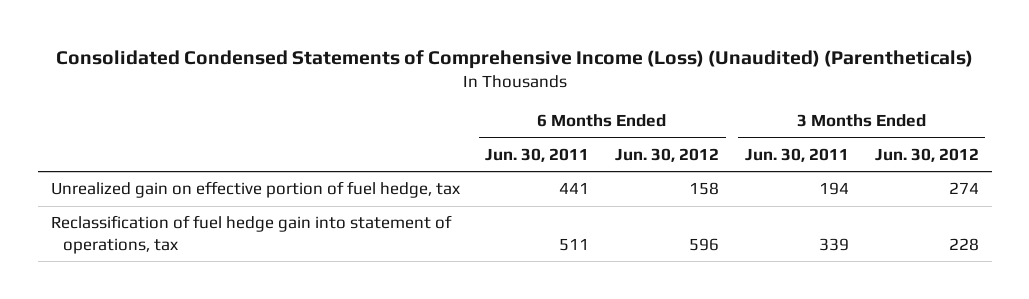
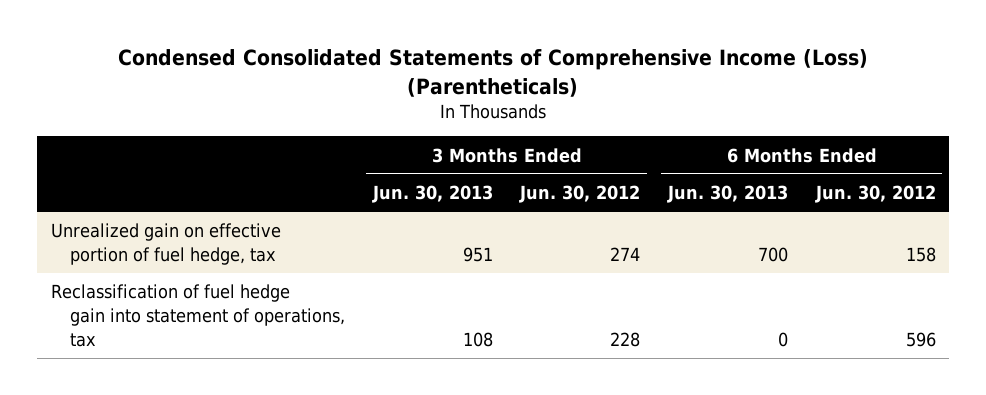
[55,49,973,69] Consolidated Condensed Statements of Comprehensive Income (Loss) (Unaudited) (Parentheticals) -> [118,49,869,97] Condensed Consolidated Statements of Comprehensive Income (Loss) (Parentheticals)
[485,147,590,162] Jun. 30, 2011 -> none
[744,147,849,162] Jun. 30, 2011 -> none
none -> [371,185,493,204] Jun. 30, 2013
none -> [666,185,788,204] Jun. 30, 2013
[50,215,452,254] Reclassification of fuel hedge gain into statement of operations, tax -> [50,284,346,347] Rеclassification of fuеl hеdgе gain into statеmеnt of opеrations, tax

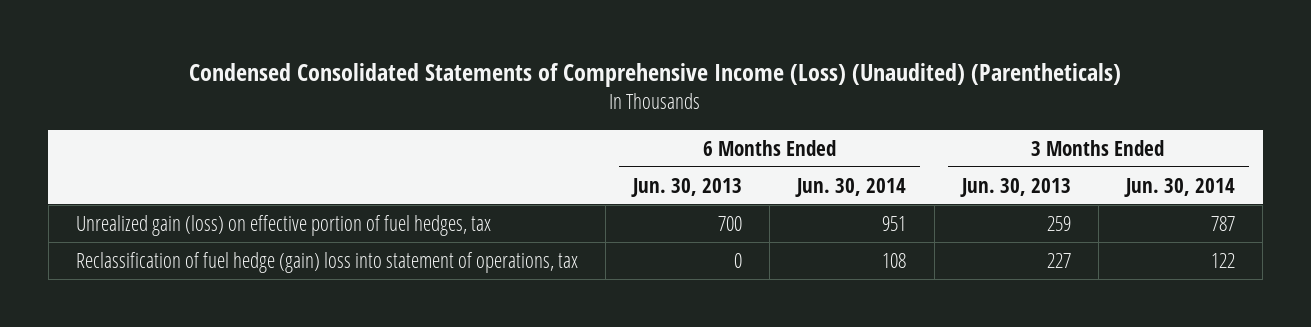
[118,49,869,97] Condensed Consolidated Statements of Comprehensive Income (Loss) (Parentheticals) -> [189,62,1122,87] Condensed Consolidated Statements of Comprehensive Income (Loss) (Unaudited) (Parentheticals)
[519,185,641,204] Jun. 30, 2012 -> none
[814,185,936,204] Jun. 30, 2012 -> none
none -> [795,177,907,197] Jun. 30, 2014
none -> [1124,177,1236,197] Jun. 30, 2014
[50,284,346,347] Rеclassification of fuеl hеdgе gain into statеmеnt of opеrations, tax -> none
[50,223,281,266] Unrealized gain on effective portion of fuel hedge, tax -> [75,214,491,236] Unrealized gain (loss) on effective portion of fuel hedges, tax
[462,247,493,263] 951 -> [1046,215,1071,231] 259
none -> [75,251,578,273] Reclassification of fuel hedge (gain) loss into statement of operations, tax

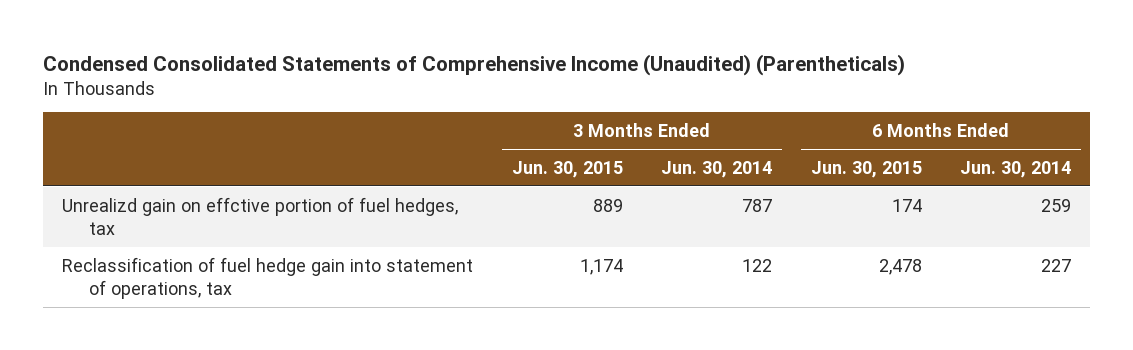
[189,62,1122,87] Condensed Consolidated Statements of Comprehensive Income (Loss) (Unaudited) (Parentheticals) -> [42,53,905,76] Condensed Consolidated Statements of Comprehensive Income (Unaudited) (Parentheticals)
[631,177,743,197] Jun. 30, 2013 -> none
[959,177,1071,197] Jun. 30, 2013 -> none
none -> [511,160,623,178] Jun. 30, 2015
none -> [810,160,922,178] Jun. 30, 2015
[75,214,491,236] Unrealized gain (loss) on effective portion of fuel hedges, tax -> [62,196,459,235] Unrealizd gain on effctive portion of fuel hedges, tax
[882,215,907,231] 951 -> [1041,198,1072,212] 259
[75,251,578,273] Reclassification of fuel hedge (gain) loss into statement of operations, tax -> [62,256,474,299] Reclassification of fuel hedge gain into statement of operations, tax
[882,252,907,268] 108 -> [1041,258,1072,272] 227

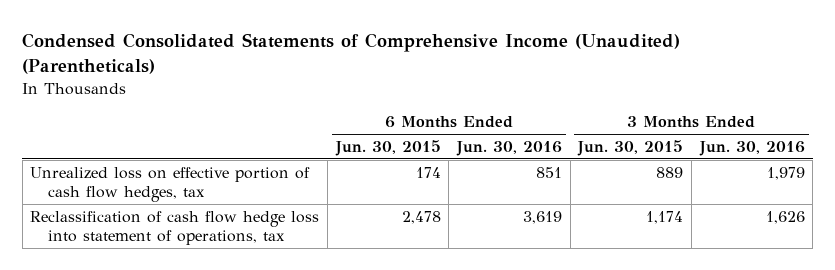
[661,160,773,178] Jun. 30, 2014 -> none
[960,160,1072,178] Jun. 30, 2014 -> none
none -> [456,140,563,156] Jun. 30, 2016
none -> [698,140,805,156] Jun. 30, 2016
[62,196,459,235] Unrealizd gain on effctive portion of fuel hedges, tax -> [30,166,311,203] Unrealized loss on effective portion of cash flow hedges, tax
[62,256,474,299] Reclassification of fuel hedge gain into statement of operations, tax -> [30,210,320,246] Reclassification of cash flow hedge loss into statement of operations, tax

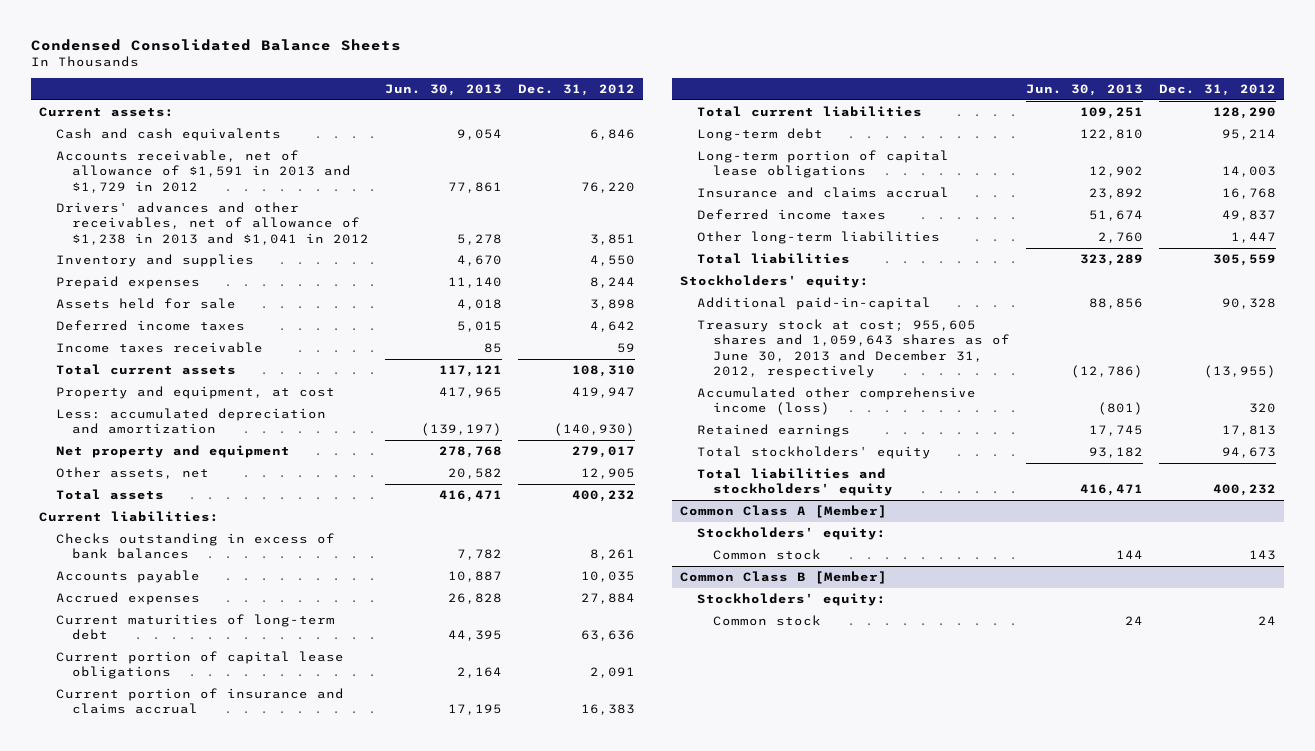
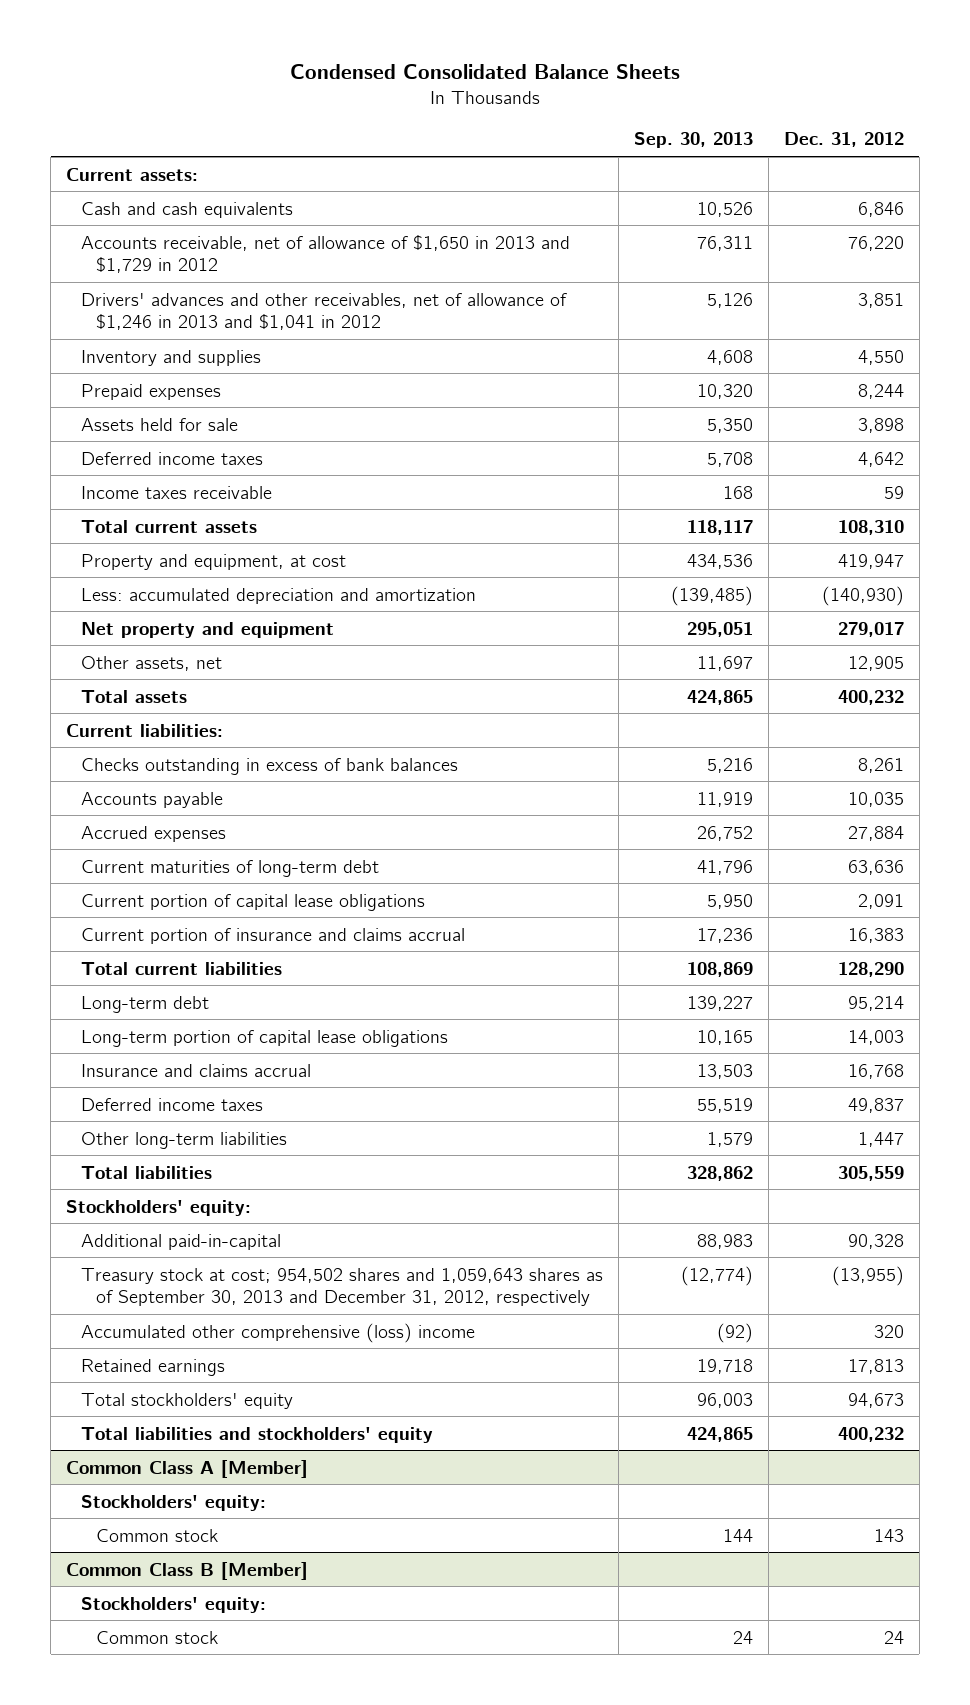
[384,84,502,97] Jun. 30, 2013 -> none
none -> [633,132,753,149] Sep. 30, 2013
[55,150,352,193] Accounts receivable, net of allowance of $1,591 in 2013 and $1,729 in 2012 -> [81,234,571,274] Accounts receivable, net of allowance of $1,650 in 2013 and $1,729 in 2012
[55,202,370,245] Drivers' advances and other receivables, net of allowance of $1,238 in 2013 and $1,041 in 2012 -> [81,292,568,331] Drivers' advances and other receivables, net of allowance of $1,246 in 2013 and $1,041 in 2012
[696,319,1011,378] Treasury stock at cost; 955,605 shares and 1,059,643 shares as of June 30, 2013 and December 31, 2012, respectively -> [81,1267,604,1307] Treasury stock at cost; 954,502 shares and 1,059,643 shares as of September 30, 2013 and December 31, 2012, respectively
[696,387,976,416] Accumulated other comprehensive income (loss) -> [81,1322,476,1343] Accumulated other comprehensive (loss) income

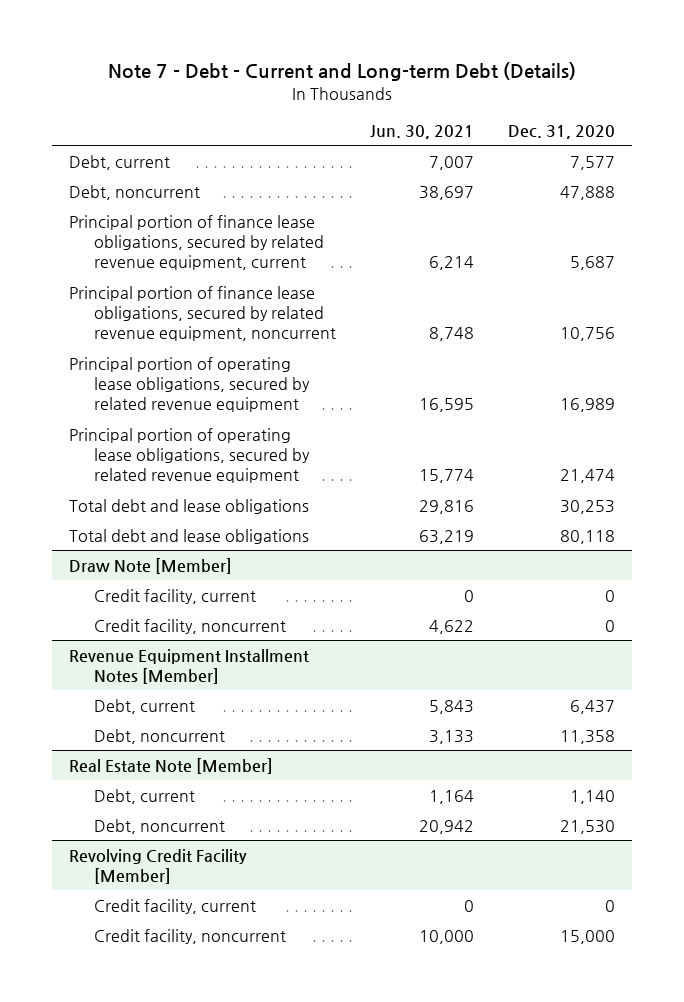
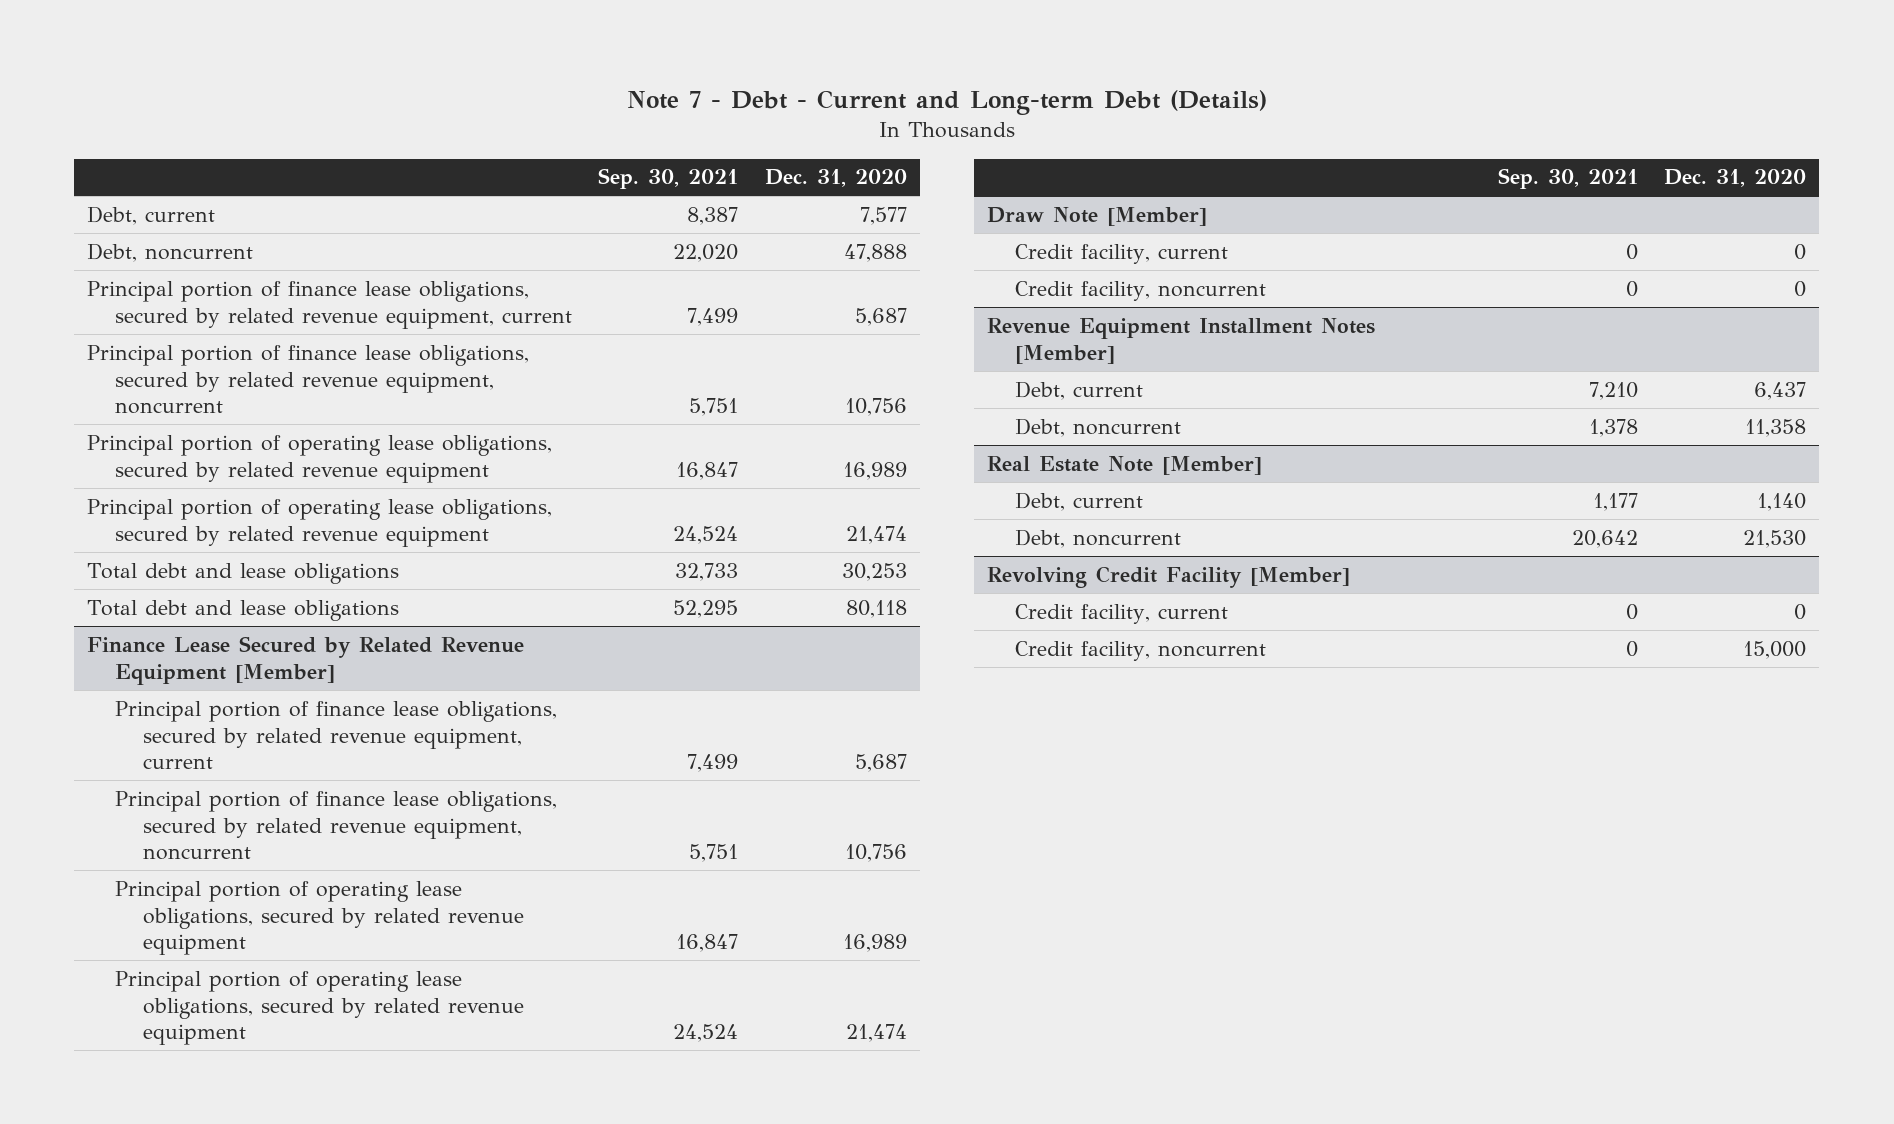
[369,125,474,140] Jun. 30, 2021 -> none
none -> [598,168,739,190] Sep. 30, 2021
none -> [87,635,525,685] Finance Lease Secured by Related Revenue Equipment [Member]
none -> [115,700,558,770] Principal portion of finance lease obligations, secured by related revenue equipment, current
none -> [115,790,558,861] Principal portion of finance lease obligations, secured by related revenue equipment, noncurrent
none -> [115,880,524,956] Principal portion of operating lease obligations, secured by related revenue equipment
none -> [115,970,524,1046] Principal portion of operating lease obligations, secured by related revenue equipment

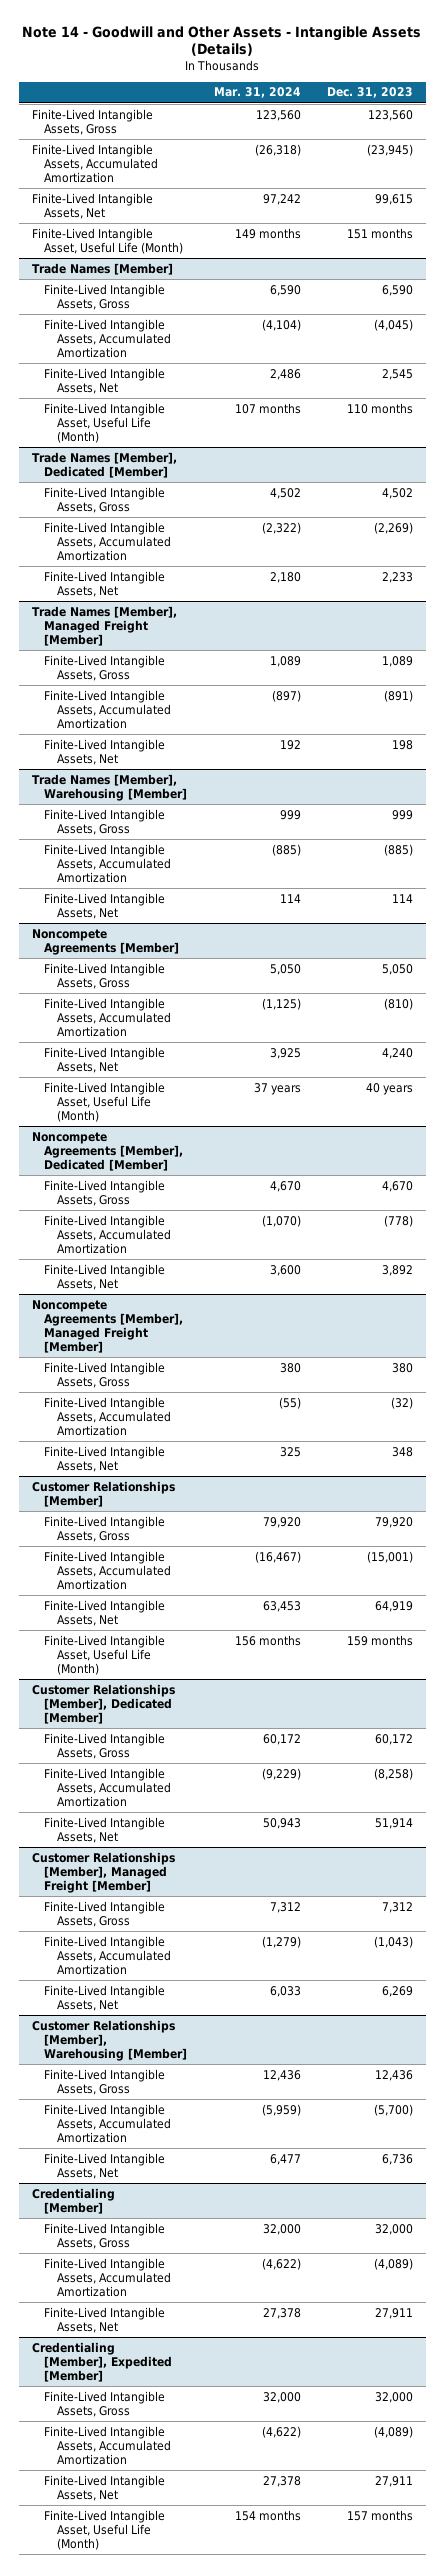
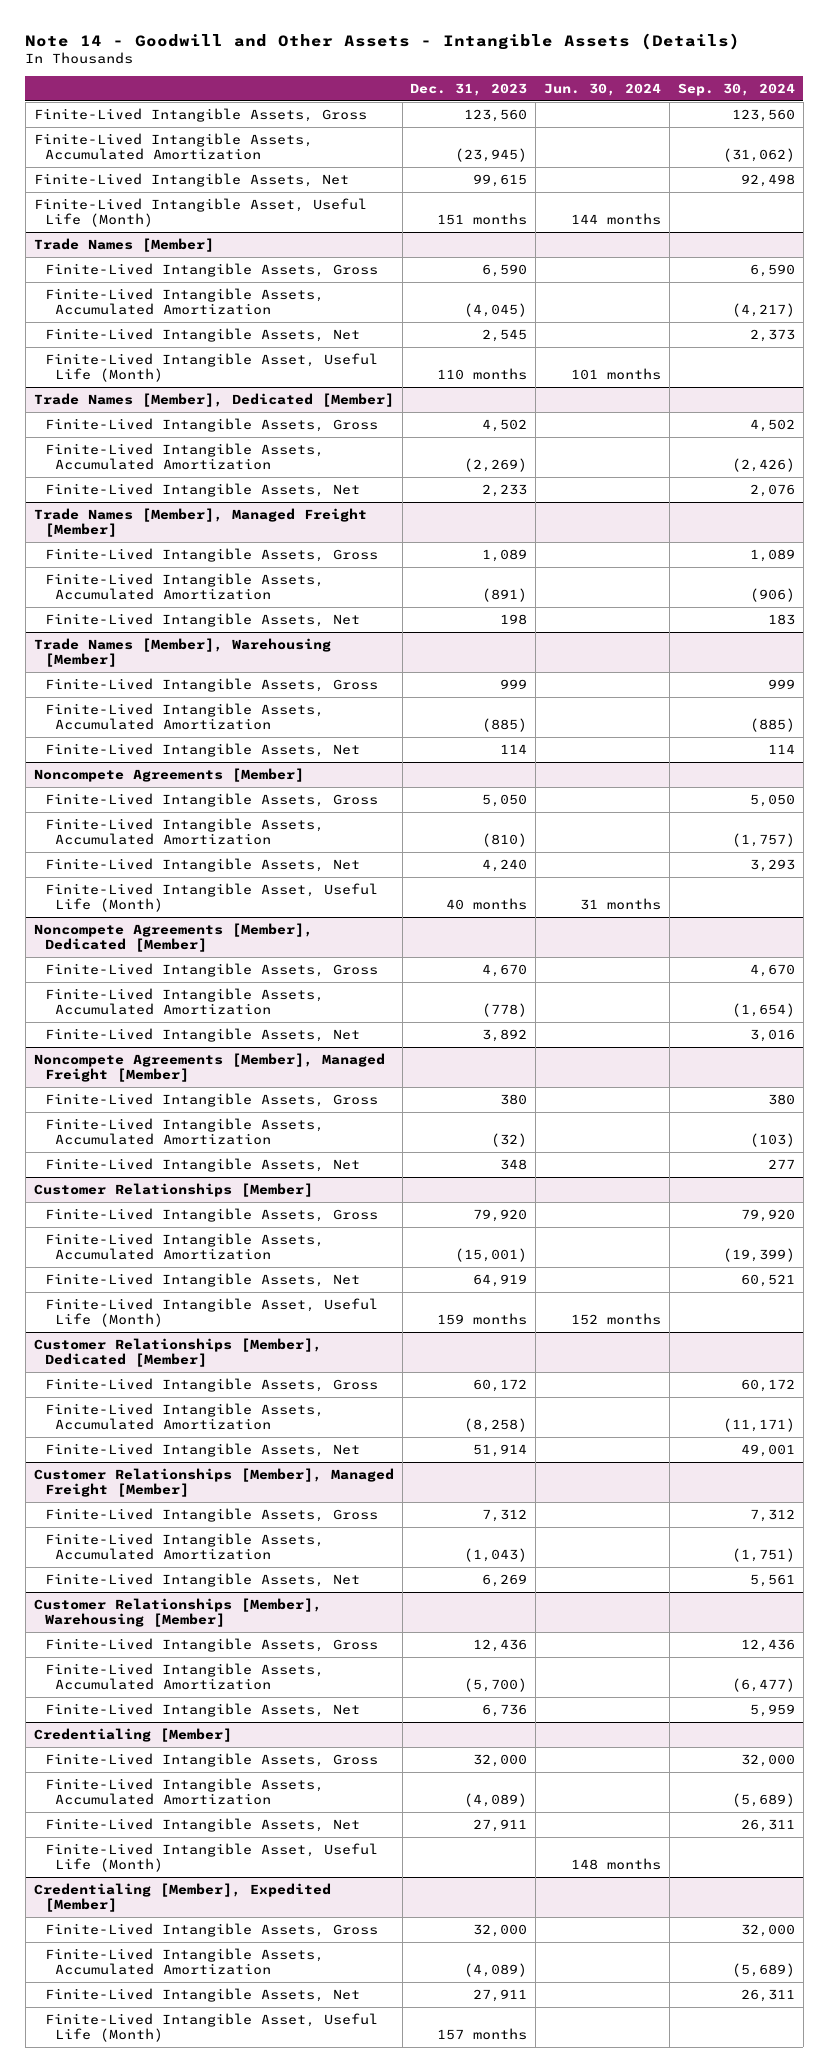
[213,87,301,99] Mar. 31, 2024 -> none
none -> [544,83,662,97] Jun. 30, 2024
none -> [677,83,795,97] Sep. 30, 2024
[365,1082,413,1095] 40 years -> [446,898,528,911] 40 months
none -> [44,1842,378,1873] Finite-Lived Intangible Asset, Useful Life (Month)

